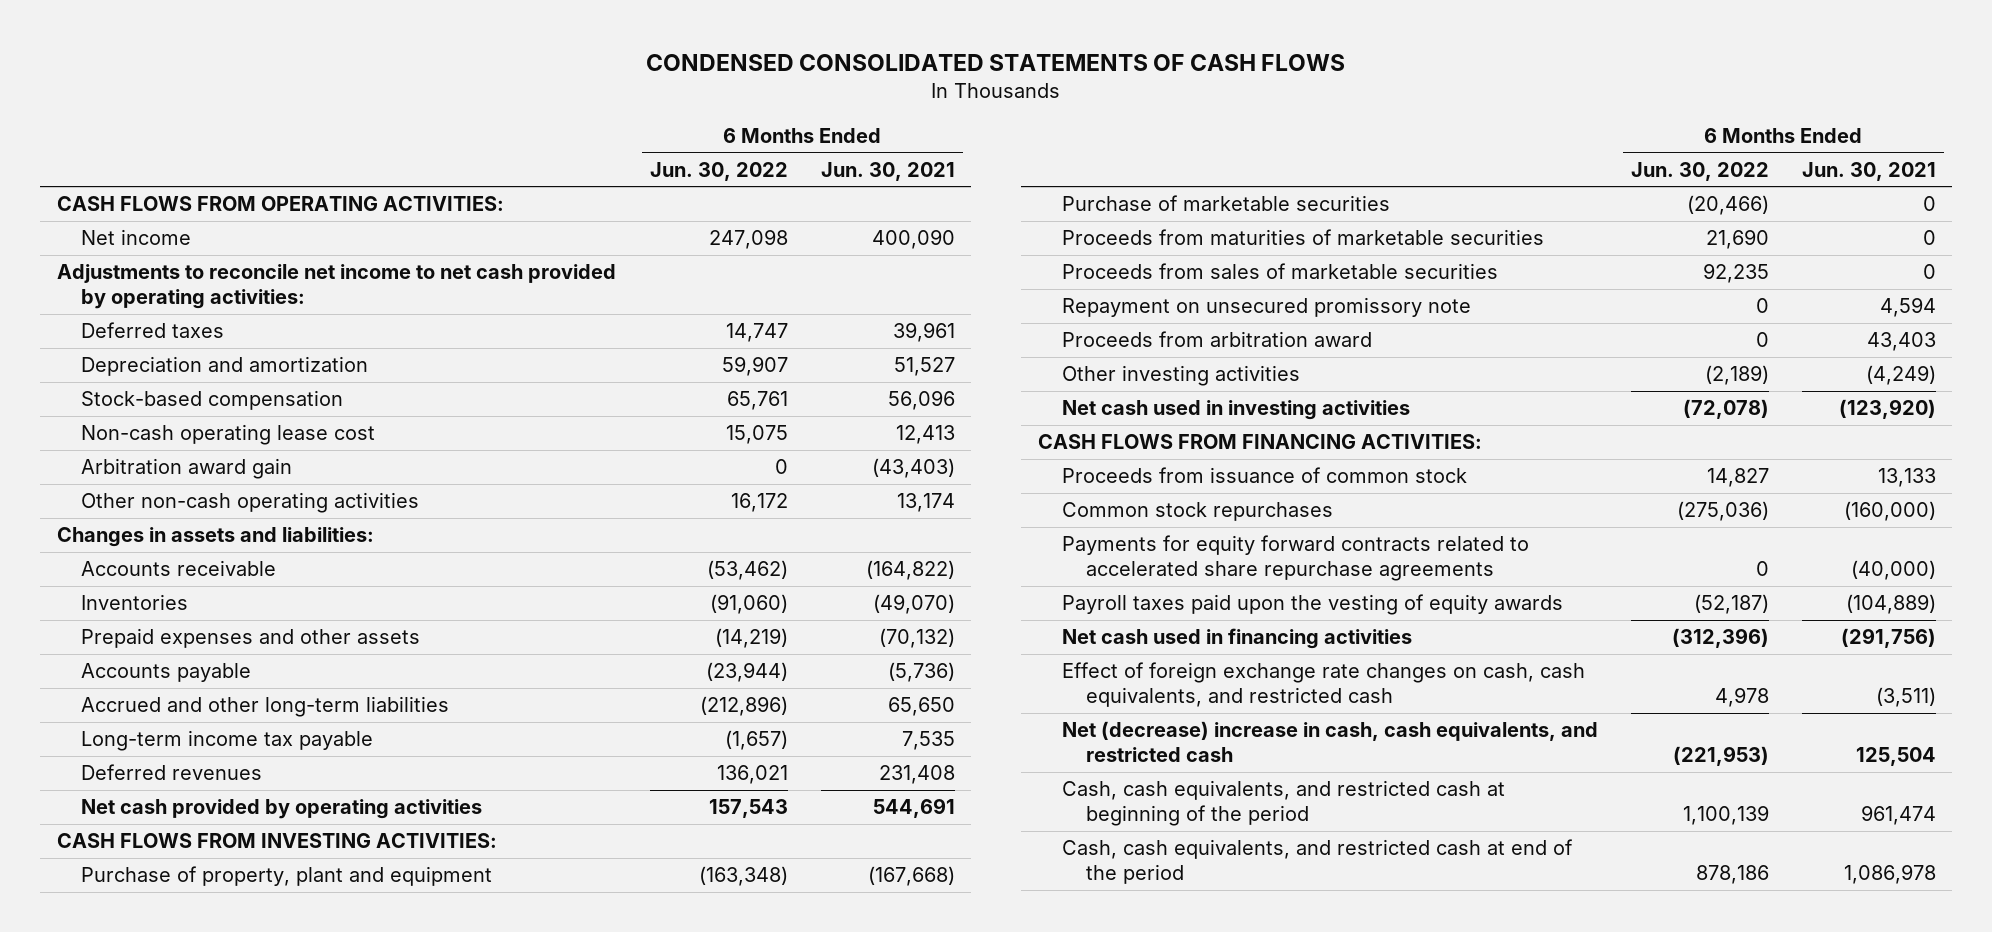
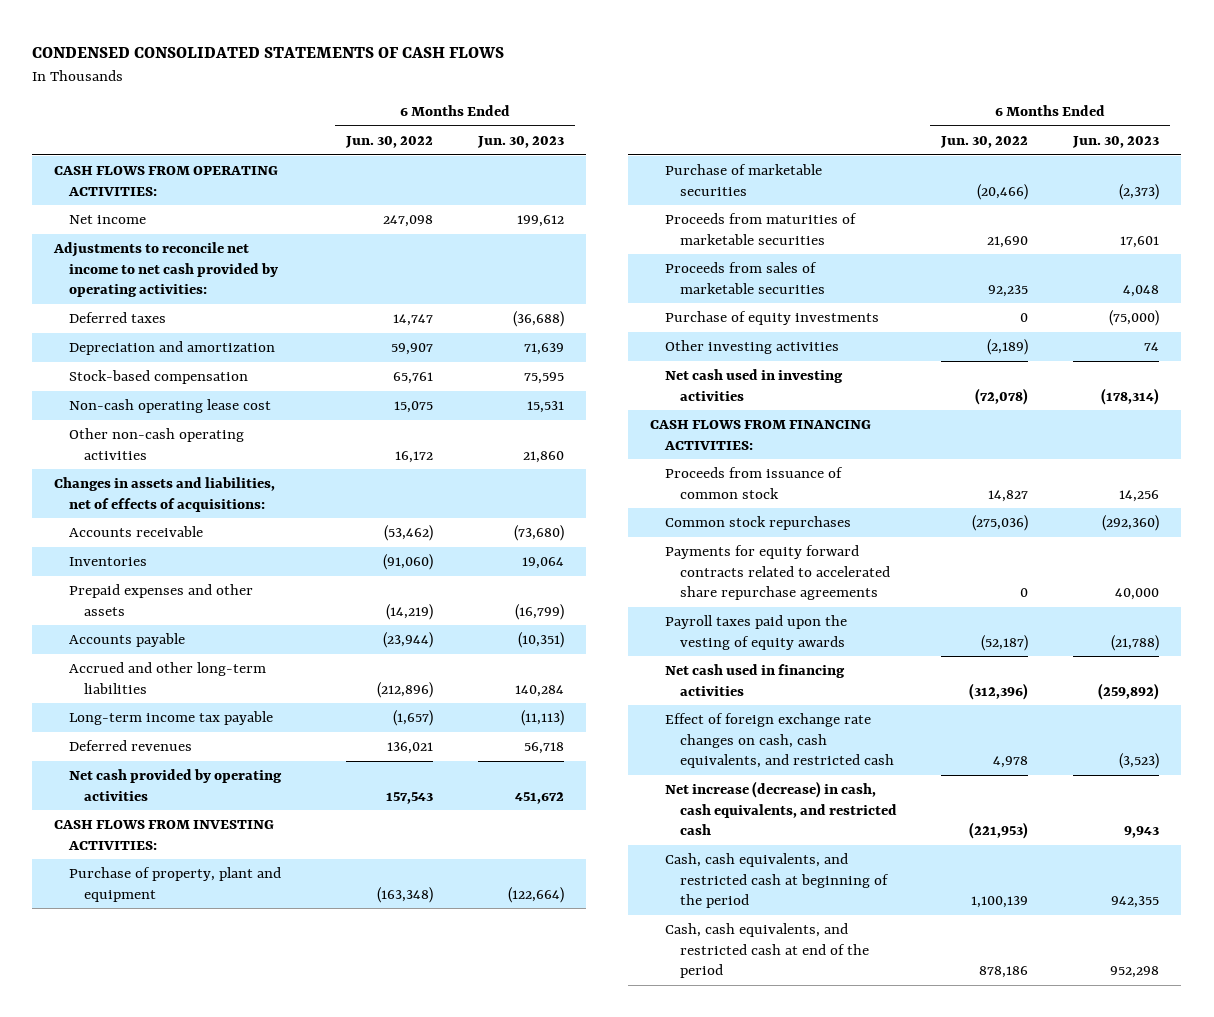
[820,161,955,181] Jun. 30, 2021 -> none
none -> [476,136,564,149] Jun. 30, 2023
[80,458,292,480] Arbitration award gain -> none
[56,527,374,548] Changes in assets and liabilities: -> [54,477,276,512] Changes in assets and liabilities, net of effects of acquisitions:
[1061,297,1471,318] Repayment on unsecured promissory note -> none
[1061,331,1372,348] Proceeds from arbitration award -> none
none -> [664,311,879,326] Purchase of equity investments
[1061,721,1598,763] Net (decrease) increase in cash, cash equivalents, and restricted cash -> [664,781,897,836] Net increase (decrease) in cash, cash equivalents, and restricted cash

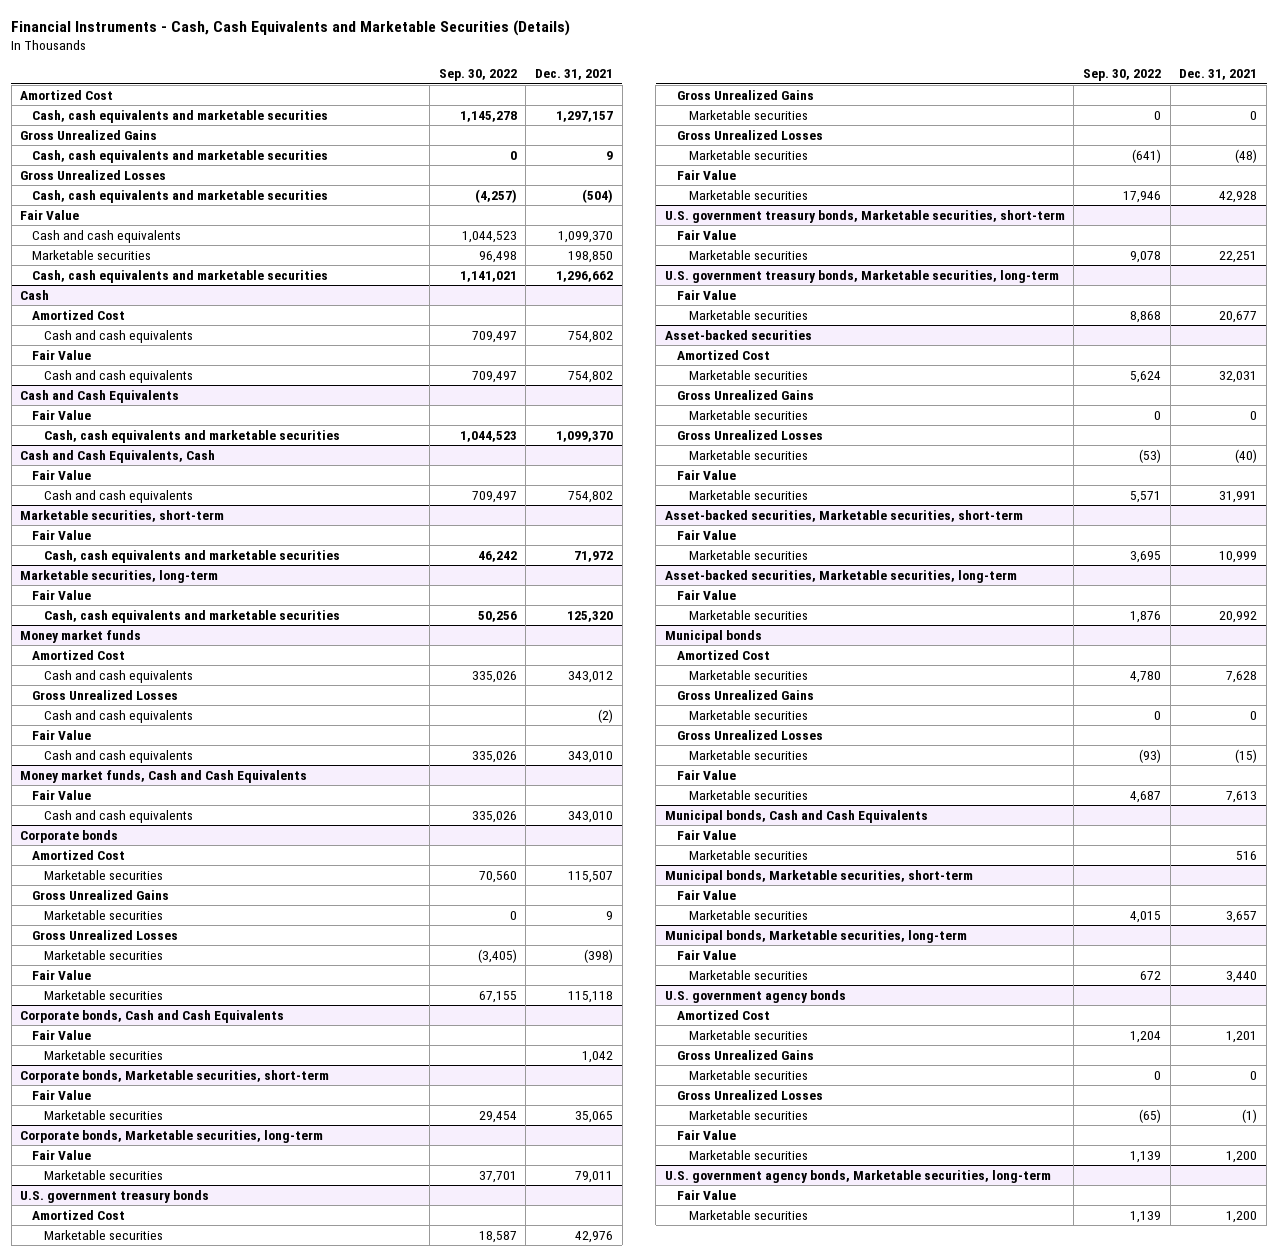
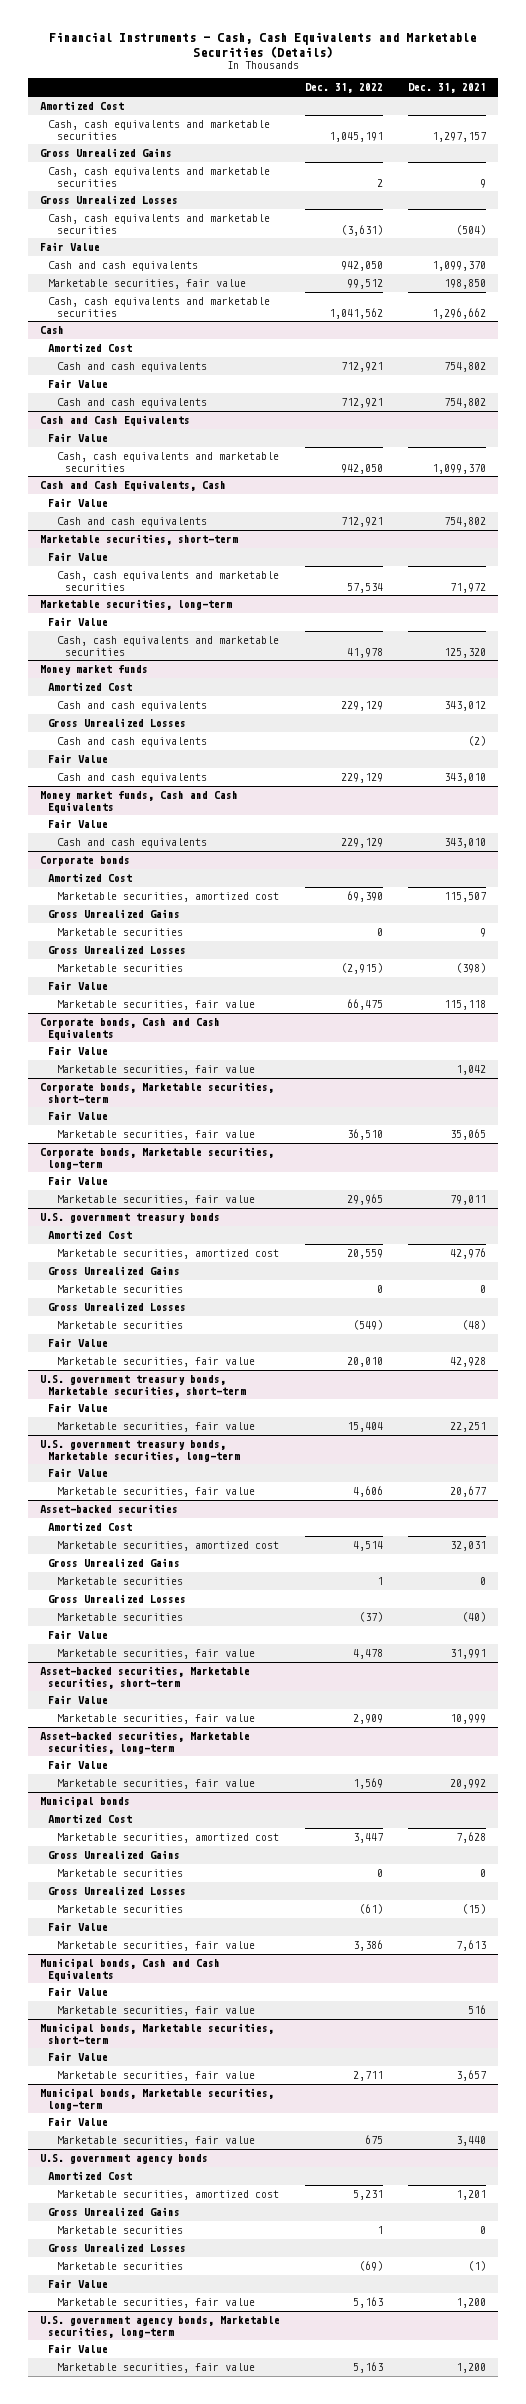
[438,69,517,82] Sep. 30, 2022 -> none
none -> [305,83,384,94] Dec. 31, 2022
[32,250,152,261] Marketable securities -> [48,279,247,290] Marketable securities, fair value
[44,870,164,881] Marketable securities -> [56,892,279,903] Marketable securities, amortized cost
[44,990,164,1001] Marketable securities -> [56,1000,255,1011] Marketable securities, fair value
[44,1050,164,1061] Marketable securities -> [56,1065,255,1076] Marketable securities, fair value
[44,1110,164,1121] Marketable securities -> [56,1130,255,1141] Marketable securities, fair value
[44,1170,164,1181] Marketable securities -> [56,1195,255,1206] Marketable securities, fair value
[44,1230,164,1241] Marketable securities -> [56,1249,279,1260] Marketable securities, amortized cost
[688,190,808,201] Marketable securities -> [56,1357,255,1368] Marketable securities, fair value
[688,250,808,261] Marketable securities -> [56,1422,255,1433] Marketable securities, fair value
[688,310,808,321] Marketable securities -> [56,1487,255,1498] Marketable securities, fair value
[688,370,808,381] Marketable securities -> [56,1541,279,1552] Marketable securities, amortized cost
[688,490,808,501] Marketable securities -> [56,1649,255,1660] Marketable securities, fair value
[688,550,808,561] Marketable securities -> [56,1714,255,1725] Marketable securities, fair value
[688,610,808,621] Marketable securities -> [56,1779,255,1790] Marketable securities, fair value
[688,670,808,681] Marketable securities -> [56,1833,279,1844] Marketable securities, amortized cost
[688,790,808,801] Marketable securities -> [56,1941,255,1952] Marketable securities, fair value
[688,850,808,861] Marketable securities -> [56,2006,255,2017] Marketable securities, fair value
[688,910,808,921] Marketable securities -> [56,2071,255,2082] Marketable securities, fair value
[688,970,808,981] Marketable securities -> [56,2136,255,2147] Marketable securities, fair value
[688,1030,808,1041] Marketable securities -> [56,2190,279,2201] Marketable securities, amortized cost
[688,1150,808,1161] Marketable securities -> [56,2298,255,2309] Marketable securities, fair value
[688,1210,808,1221] Marketable securities -> [56,2363,255,2374] Marketable securities, fair value

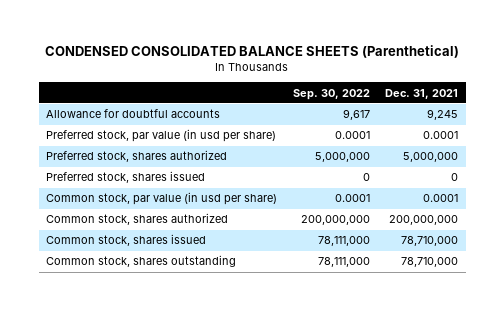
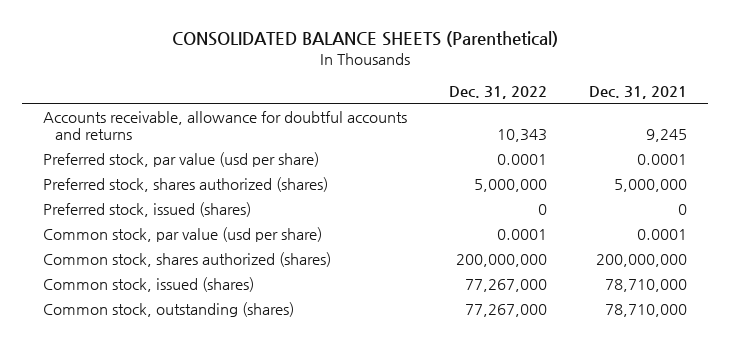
[45,44,460,58] CONDENSED CONSOLIDATED BALANCE SHEETS (Parenthetical) -> [172,31,559,48] CONSOLIDATED BALANCE SHEETS (Parenthetical)
[292,88,370,100] Sep. 30, 2022 -> none
none -> [449,85,548,99] Dec. 31, 2022
[46,109,221,119] Allowance for doubtful accounts -> [43,110,408,140] Accounts receivable, allowance for doubtful accounts and returns
[46,129,277,143] Preferred stock, par value (in usd per share) -> [43,151,320,167] Preferred stock, par value (usd per share)
[46,150,228,163] Preferred stock, shares authorized -> [43,176,329,192] Preferred stock, shares authorized (shares)
[46,171,206,184] Preferred stock, shares issued -> [43,201,252,217] Preferred stock, issued (shares)
[46,192,278,206] Common stock, par value (in usd per share) -> [43,226,323,242] Common stock, par value (usd per share)
[46,213,229,226] Common stock, shares authorized -> [43,251,332,267] Common stock, shares authorized (shares)
[46,234,207,247] Common stock, shares issued -> [43,276,255,292] Common stock, issued (shares)
[46,255,237,268] Common stock, shares outstanding -> [43,301,295,317] Common stock, outstanding (shares)

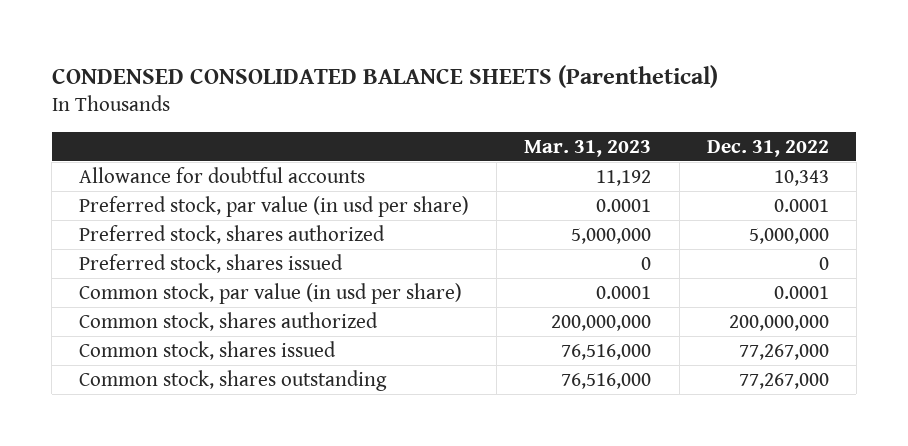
[172,31,559,48] CONSOLIDATED BALANCE SHEETS (Parenthetical) -> [51,64,718,88] CONDENSED CONSOLIDATED BALANCE SHEETS (Parenthetical)
[589,85,688,99] Dec. 31, 2021 -> none
none -> [524,139,652,157] Mar. 31, 2023
[43,110,408,140] Accounts receivable, allowance for doubtful accounts and returns -> [79,167,366,184] Allowance for doubtful accounts
[43,151,320,167] Preferred stock, par value (usd per share) -> [79,196,470,218] Preferred stock, par value (in usd per share)
[43,176,329,192] Preferred stock, shares authorized (shares) -> [79,225,386,245] Preferred stock, shares authorized
[43,201,252,217] Preferred stock, issued (shares) -> [79,254,344,274] Preferred stock, shares issued
[43,226,323,242] Common stock, par value (usd per share) -> [79,283,463,305] Common stock, par value (in usd per share)
[43,251,332,267] Common stock, shares authorized (shares) -> [79,312,379,332] Common stock, shares authorized
[43,276,255,292] Common stock, issued (shares) -> [79,341,337,361] Common stock, shares issued
[43,301,295,317] Common stock, outstanding (shares) -> [79,370,388,392] Common stock, shares outstanding

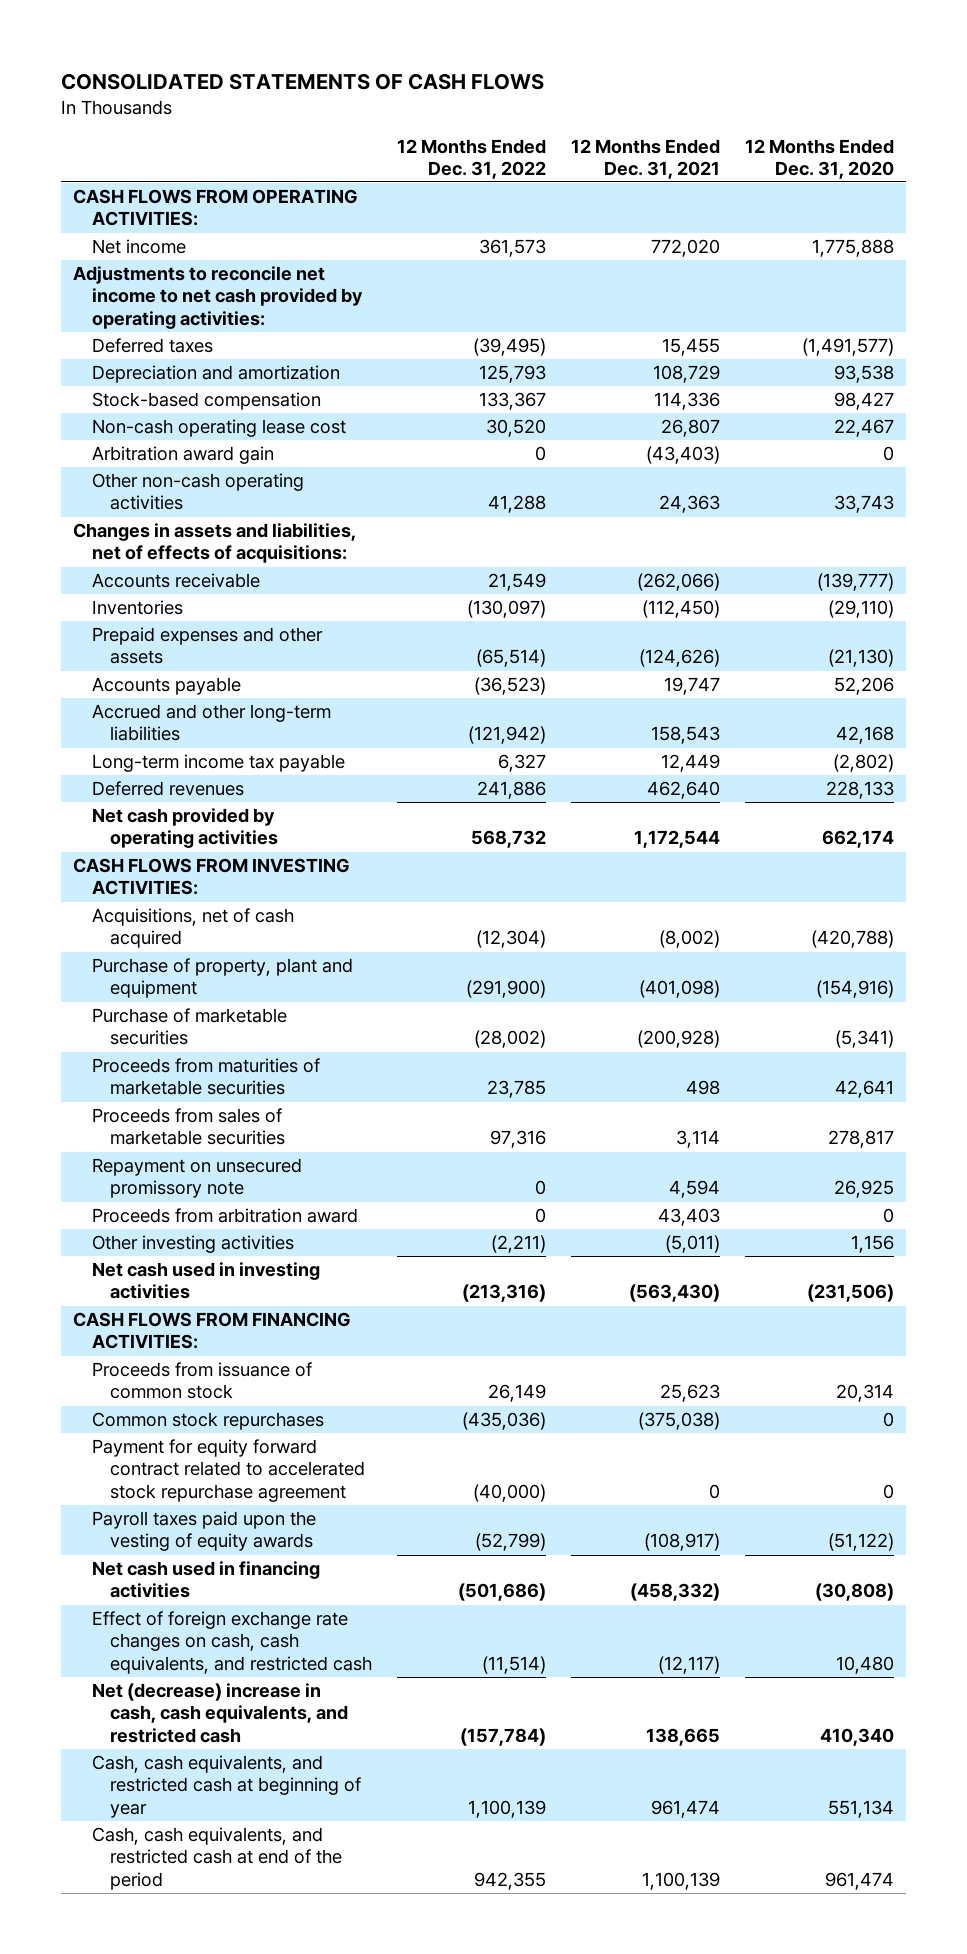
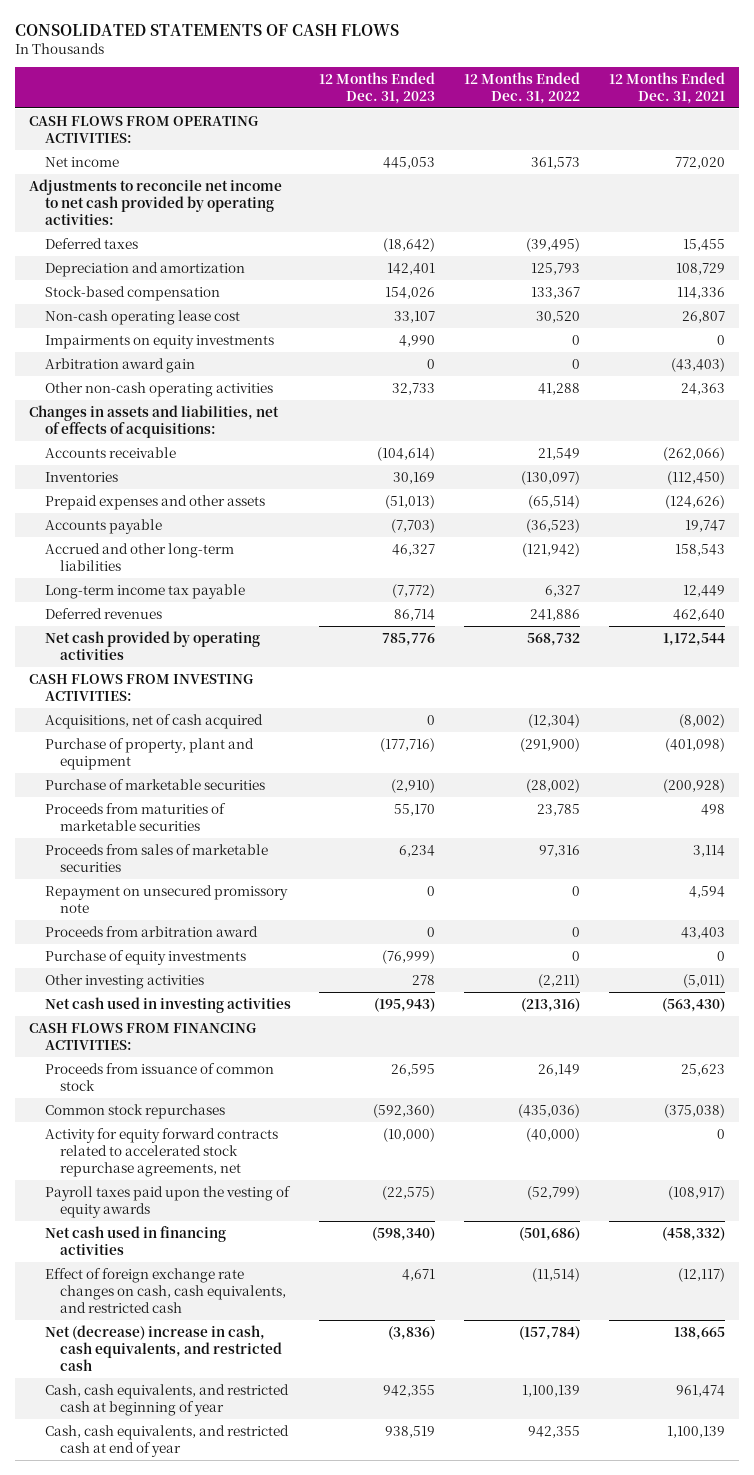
[744,138,894,179] 12 Months Ended Dec. 31, 2020 -> none
none -> [319,71,436,104] 12 Months Ended Dec. 31, 2023
none -> [44,334,274,349] Impairments on equity investments
none -> [44,949,246,965] Purchase of equity investments
[91,1439,366,1502] Payment for equity forward contract related to accelerated stock repurchase agreement -> [44,1127,278,1177] Activity for equity forward contracts related to accelerated stock repurchase agreements, net
[91,1827,343,1890] Cash, cash equivalents, and restricted cash at end of the period -> [44,1424,289,1457] Cash, cash equivalents, and restricted cash at end of year

